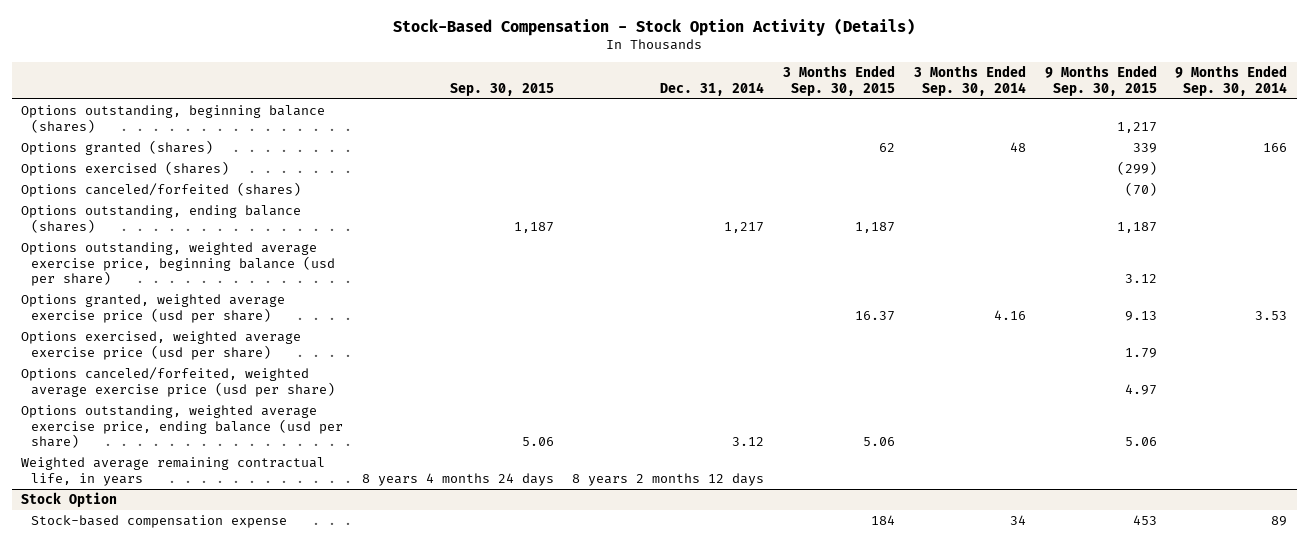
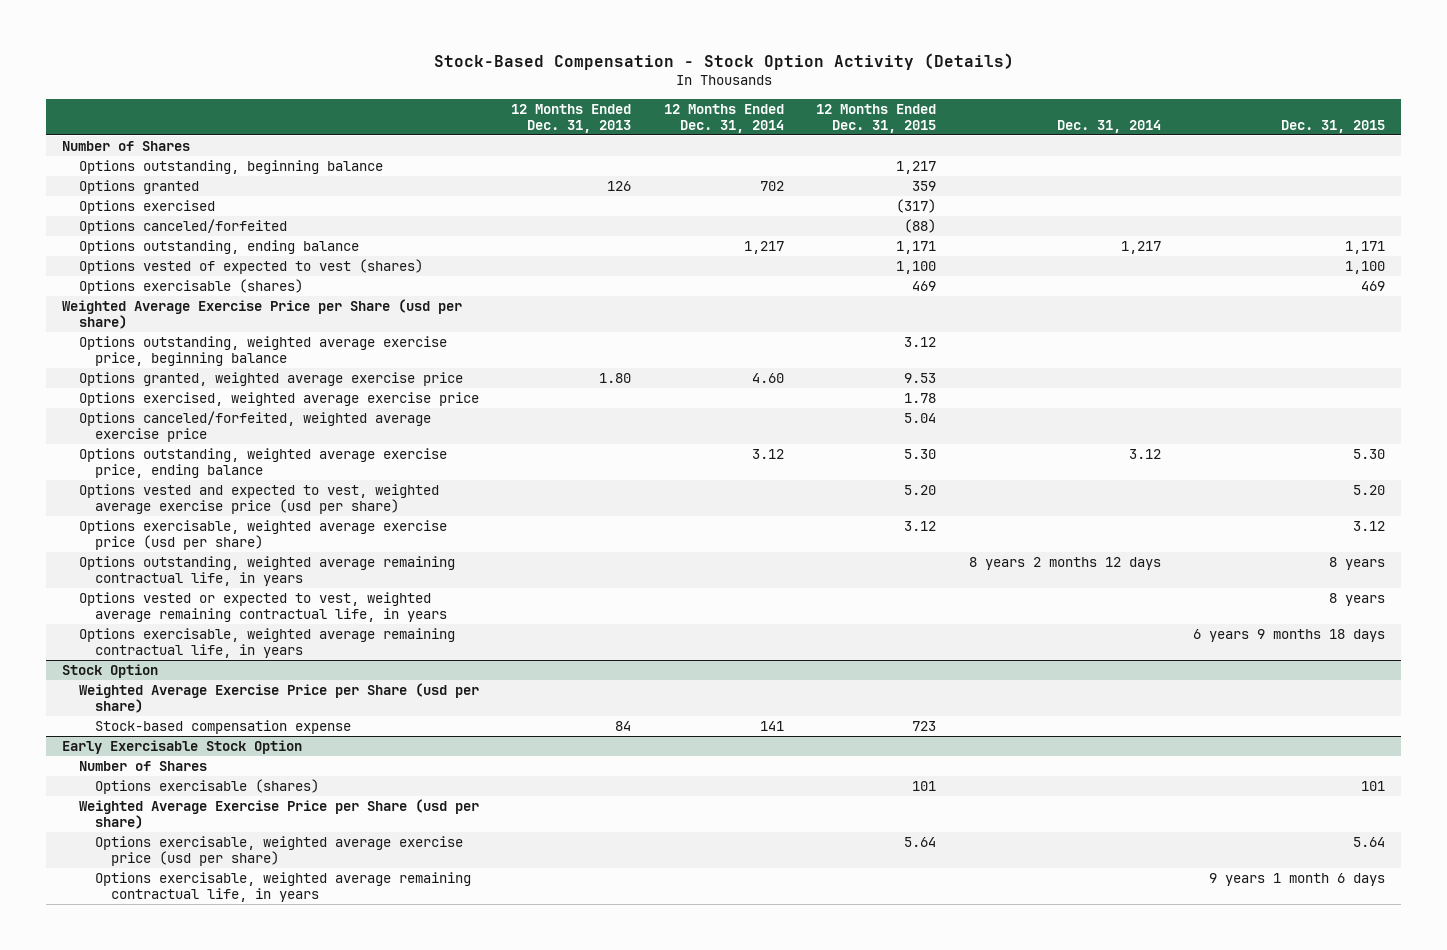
[449,82,554,96] Sep. 30, 2015 -> none
[783,64,896,96] 3 Months Ended Sep. 30, 2015 -> none
[913,64,1026,96] 3 Months Ended Sep. 30, 2014 -> none
[1044,64,1157,96] 9 Months Ended Sep. 30, 2015 -> none
[1175,64,1288,96] 9 Months Ended Sep. 30, 2014 -> none
none -> [511,103,632,134] 12 Months Ended Dec. 31, 2013
none -> [663,103,784,134] 12 Months Ended Dec. 31, 2014
none -> [816,103,937,134] 12 Months Ended Dec. 31, 2015
none -> [1281,120,1386,134] Dec. 31, 2015
none -> [62,140,191,151] Number of Shares
[20,104,325,133] Options outstanding, beginning balance (shares) -> [78,159,383,174] Options outstanding, beginning balance
[20,139,213,155] Options granted (shares) -> [78,179,199,194] Options granted
[20,160,229,176] Options exercised (shares) -> [78,199,215,214] Options exercised
[20,181,301,197] Options canceled/forfeited (shares) -> [78,218,287,234] Options canceled/forfeited
[20,204,301,233] Options outstanding, ending balance (shares) -> [78,239,359,254] Options outstanding, ending balance
none -> [78,258,423,274] Options vested of expected to vest (shares)
none -> [78,278,303,294] Options exercisable (shares)
none -> [62,298,463,330] Weighted Average Exercise Price per Share (usd per share)
[20,241,335,287] Options outstanding, weighted average exercise price, beginning balance (usd per share) -> [78,335,447,367] Options outstanding, weighted average exercise price, beginning balance
[20,293,285,323] Options granted, weighted average exercise price (usd per share) -> [78,371,463,386] Options granted, weighted average exercise price
[20,330,301,360] Options exercised, weighted average exercise price (usd per share) -> [78,391,479,406] Options exercised, weighted average exercise price
[20,366,335,397] Options canceled/forfeited, weighted average exercise price (usd per share) -> [78,410,431,443] Options canceled/forfeited, weighted average exercise price
[20,404,343,449] Options outstanding, weighted average exercise price, ending balance (usd per share) -> [78,447,447,479] Options outstanding, weighted average exercise price, ending balance
none -> [78,483,439,515] Options vested and expected to vest, weighted average exercise price (usd per share)
none -> [78,519,447,551] Options exercisable, weighted average exercise price (usd per share)
[20,456,325,486] Weighted average remaining contractual life, in years -> [78,555,455,587] Options outstanding, weighted average remaining contractual life, in years
none -> [78,591,448,623] Options vested or expected to vest, weighted average remaining contractual life, in years
none -> [78,627,455,659] Options exercisable, weighted average remaining contractual life, in years
none -> [78,682,479,714] Weighted Average Exercise Price per Share (usd per share)
none -> [62,739,303,754] Early Exercisable Stock Option
none -> [78,760,207,771] Number of Shares
none -> [95,778,320,794] Options exercisable (shares)
none -> [78,798,479,830] Weighted Average Exercise Price per Share (usd per share)
none -> [95,835,464,867] Options exercisable, weighted average exercise price (usd per share)
none -> [95,871,472,903] Options exercisable, weighted average remaining contractual life, in years

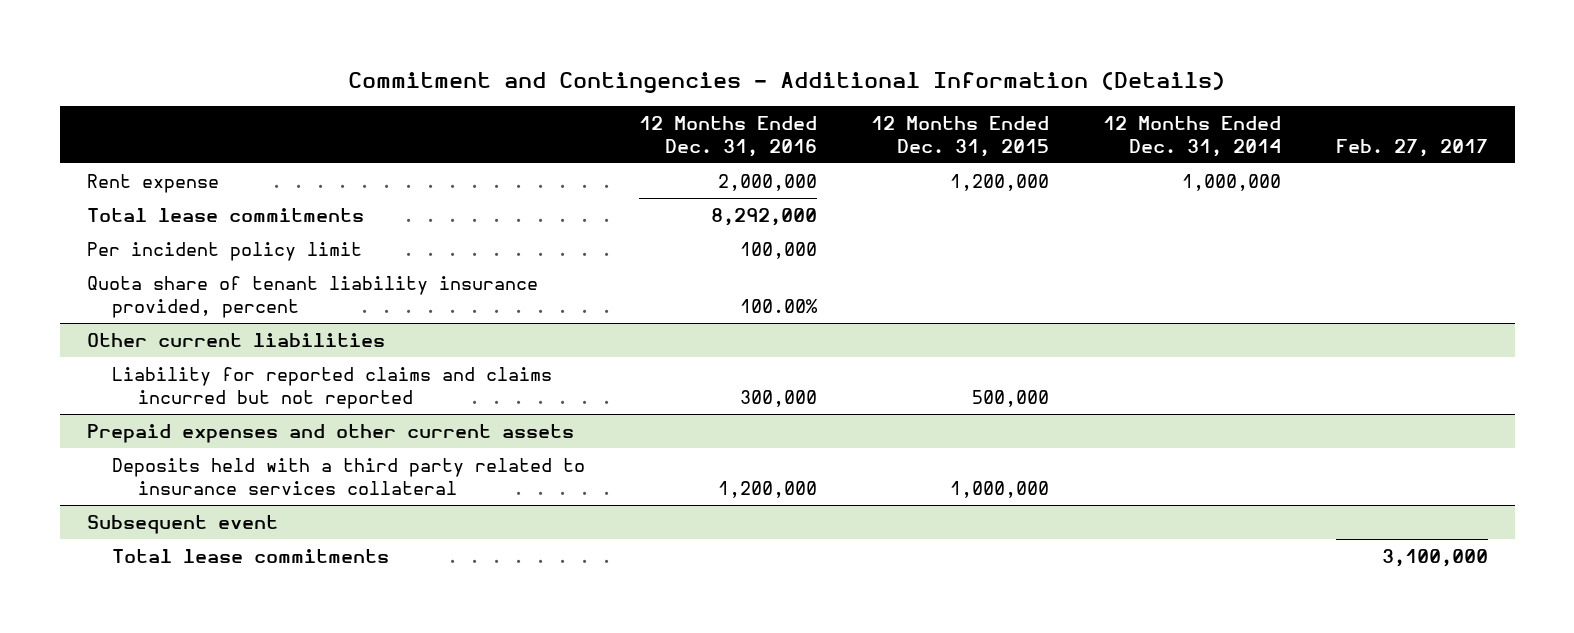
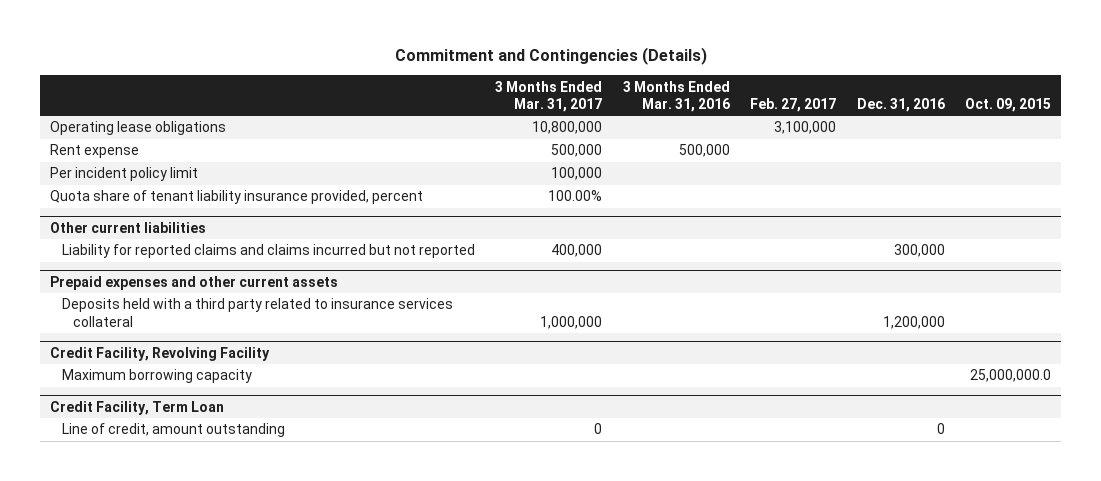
[348,71,1226,93] Commitment and Contingencies - Additional Information (Details) -> [394,47,707,66] Commitment and Contingencies (Details)
[639,115,818,157] 12 Months Ended Dec. 31, 2016 -> none
[871,115,1050,157] 12 Months Ended Dec. 31, 2015 -> none
[1103,115,1282,157] 12 Months Ended Dec. 31, 2014 -> none
none -> [495,80,603,112] 3 Months Ended Mar. 31, 2017
none -> [622,80,730,112] 3 Months Ended Mar. 31, 2016
none -> [856,97,945,112] Dec. 31, 2016
none -> [965,97,1052,112] Oct. 09, 2015
none -> [49,121,226,136] Operating lease obligations
[86,208,364,223] Total lease commitments -> none
[86,515,278,535] Subsequent event -> none
[112,549,390,564] Total lease commitments -> none
none -> [49,347,270,362] Credit Facility, Revolving Facility
none -> [61,369,252,384] Maximum borrowing capacity
none -> [49,401,224,416] Credit Facility, Term Loan
none -> [61,423,285,438] Line of credit, amount outstanding

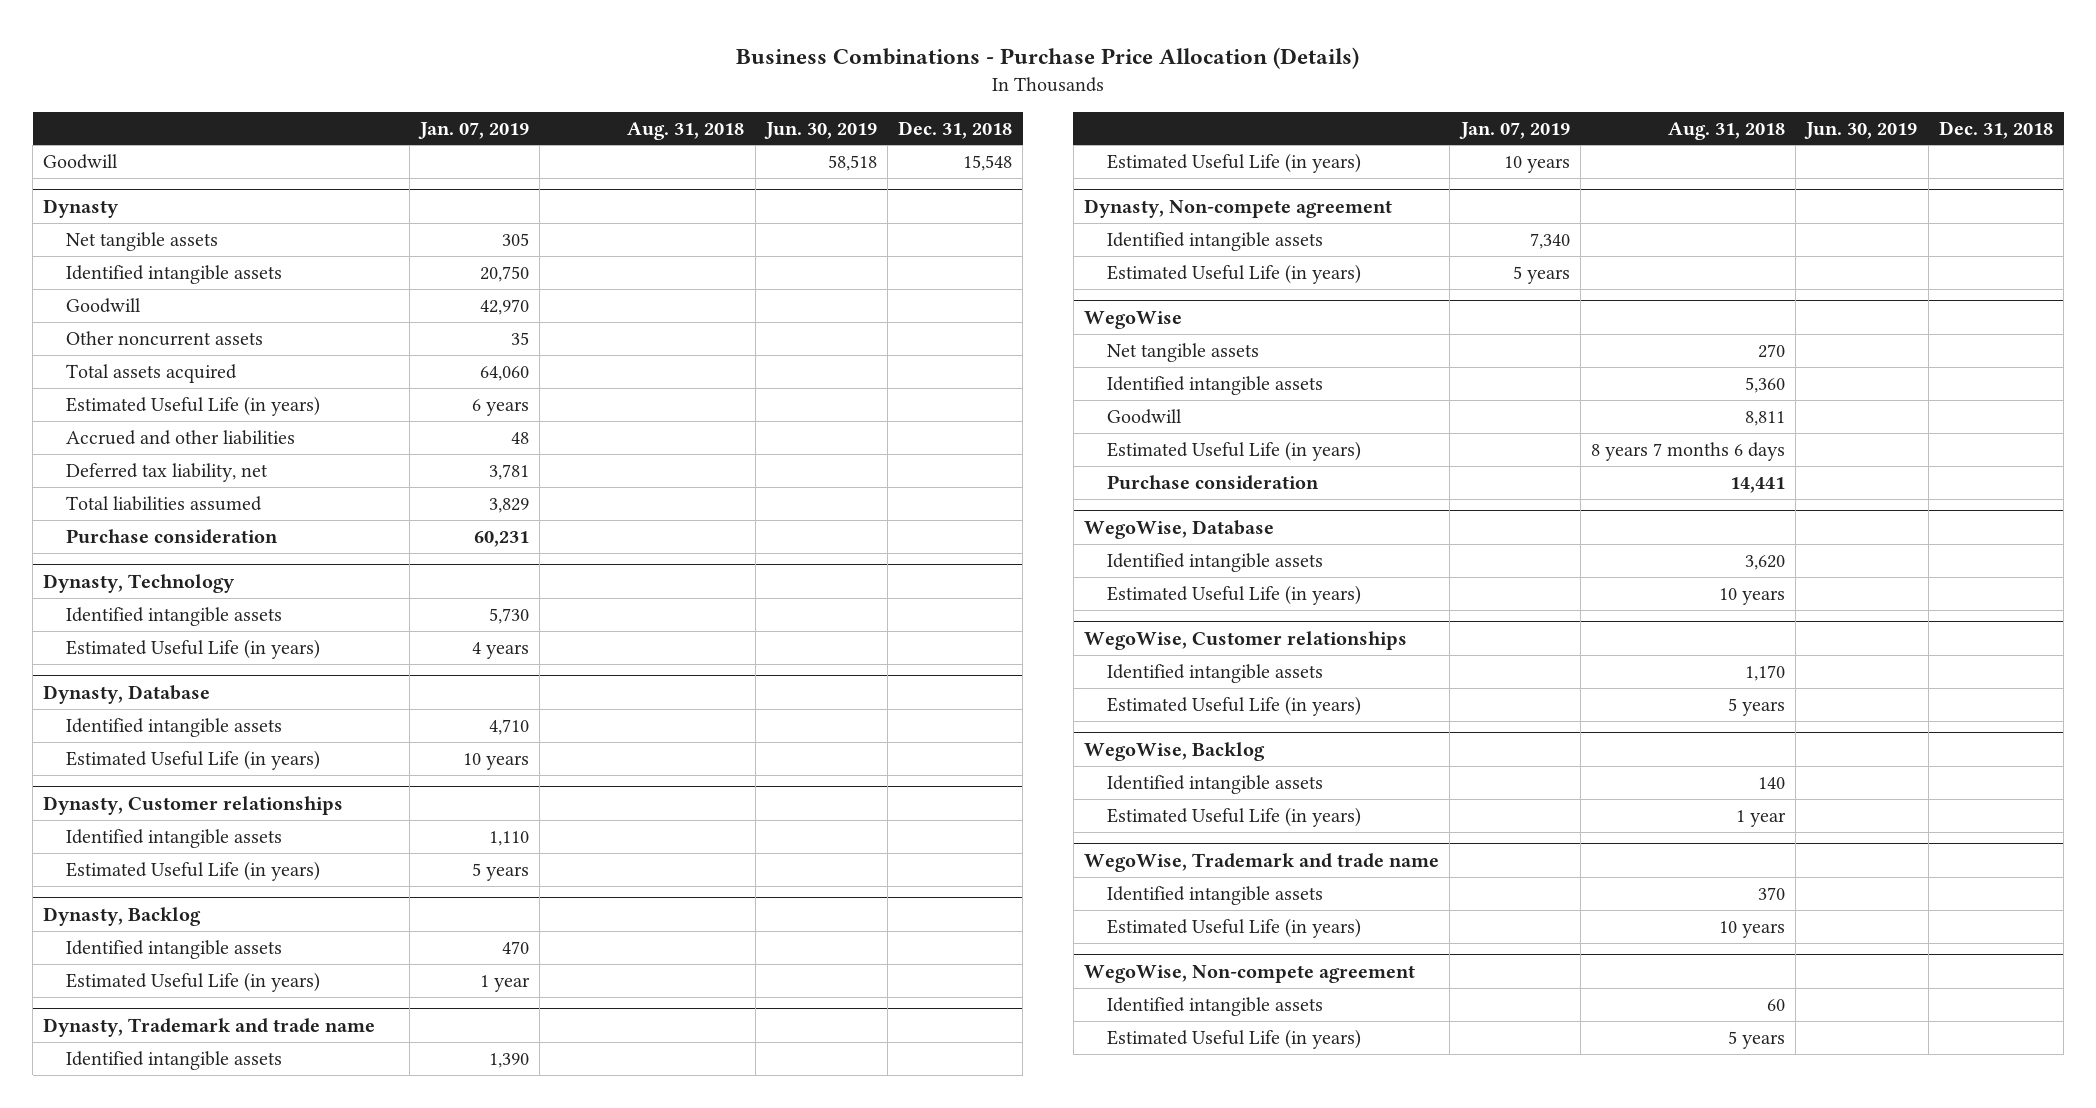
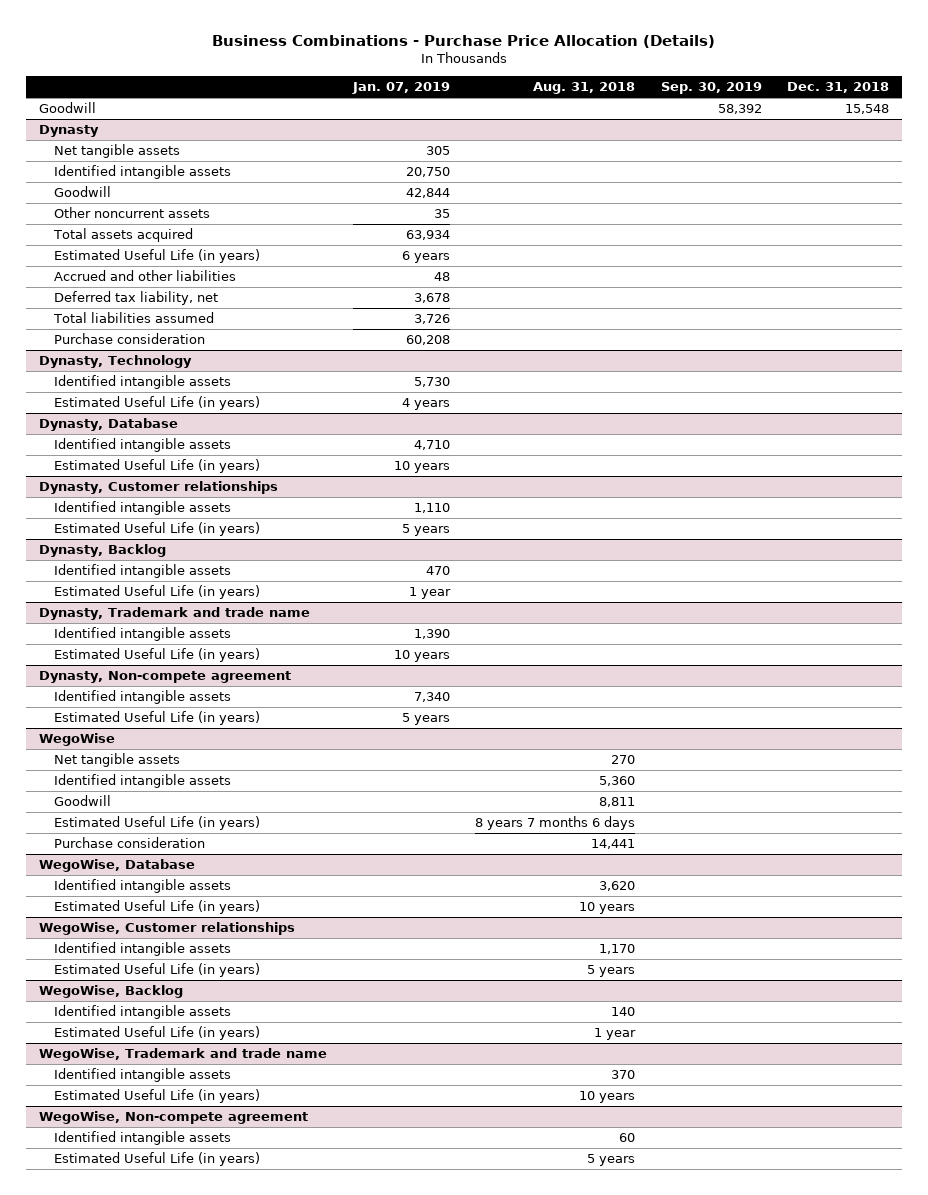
[763,121,877,139] Jun. 30, 2019 -> none
none -> [660,81,762,94] Sep. 30, 2019
[479,299,529,316] 42,970 -> [405,188,450,199] 42,844
[479,366,529,382] 64,060 -> [405,230,450,241] 63,934
[488,464,529,481] 3,781 -> [413,293,450,304] 3,678
[488,498,529,514] 3,829 -> [413,314,450,325] 3,726
[473,531,529,548] 60,231 -> [405,335,450,346] 60,208

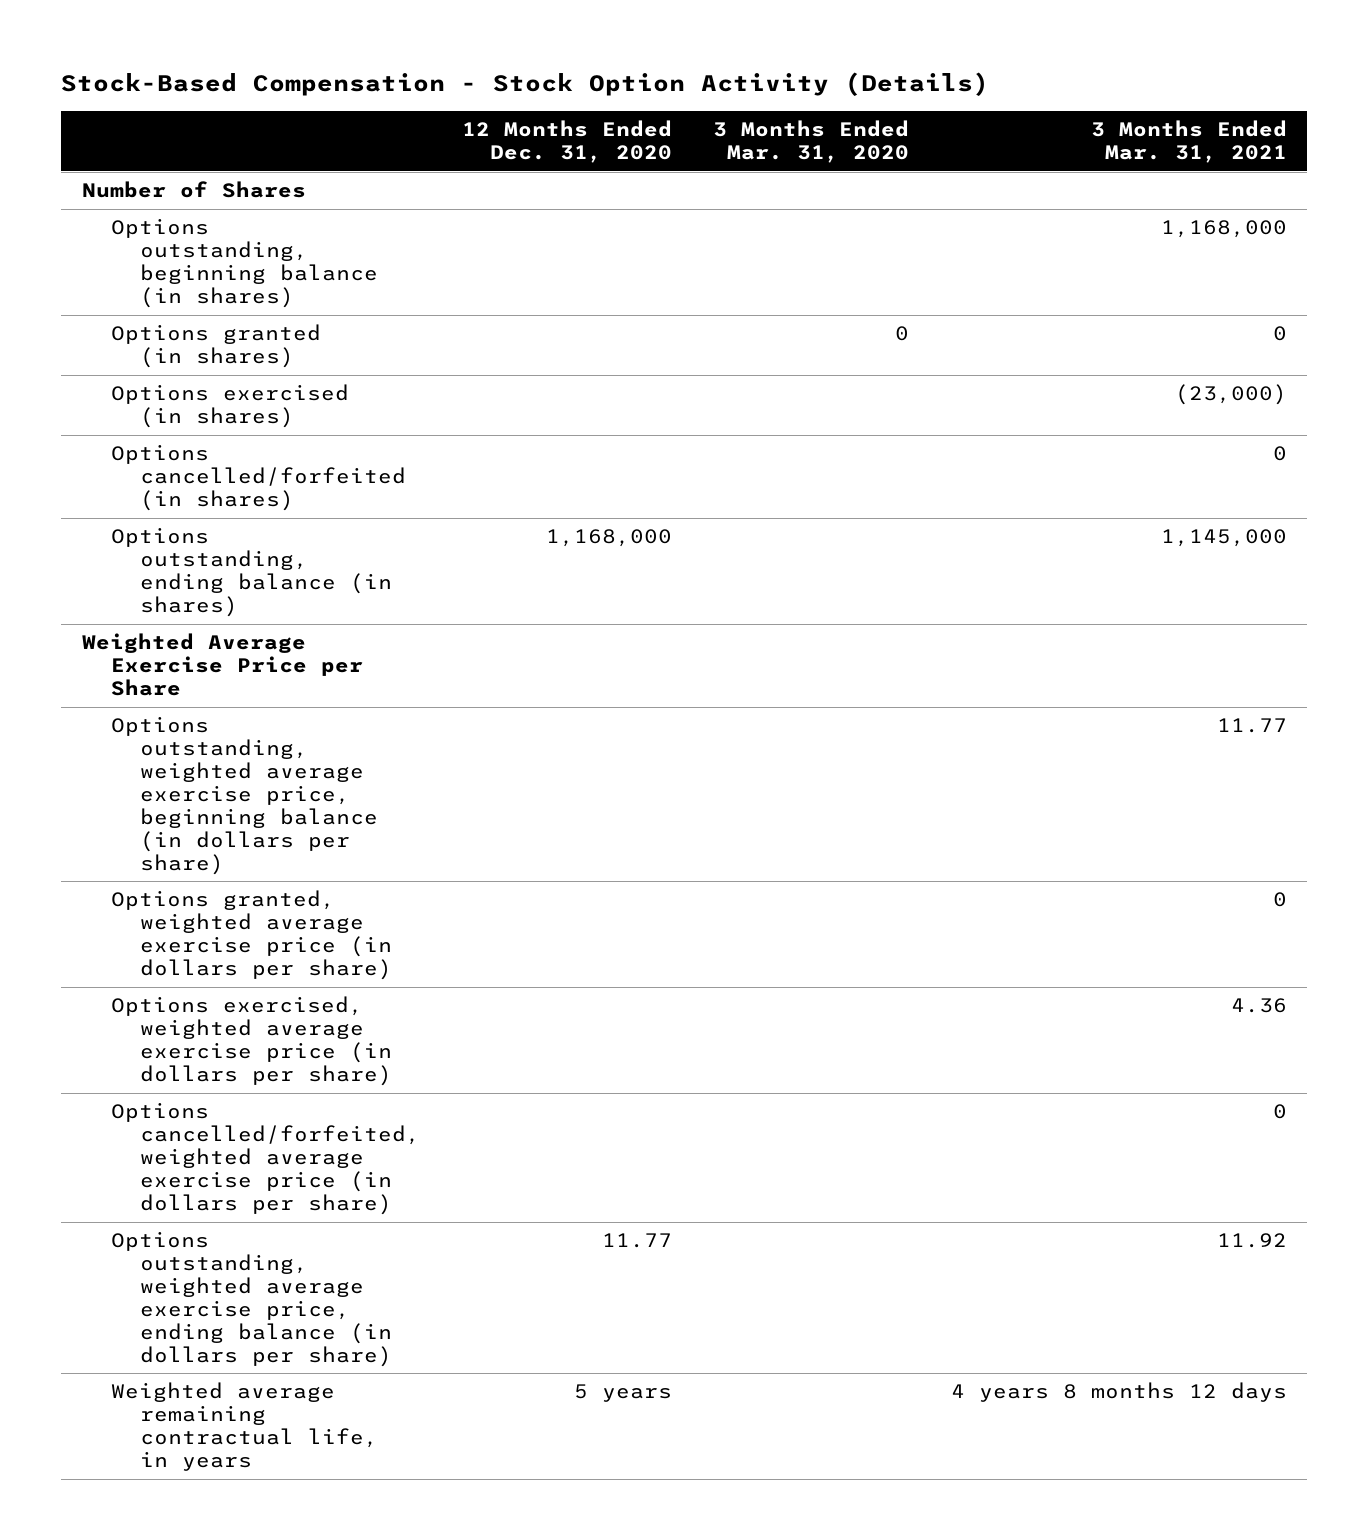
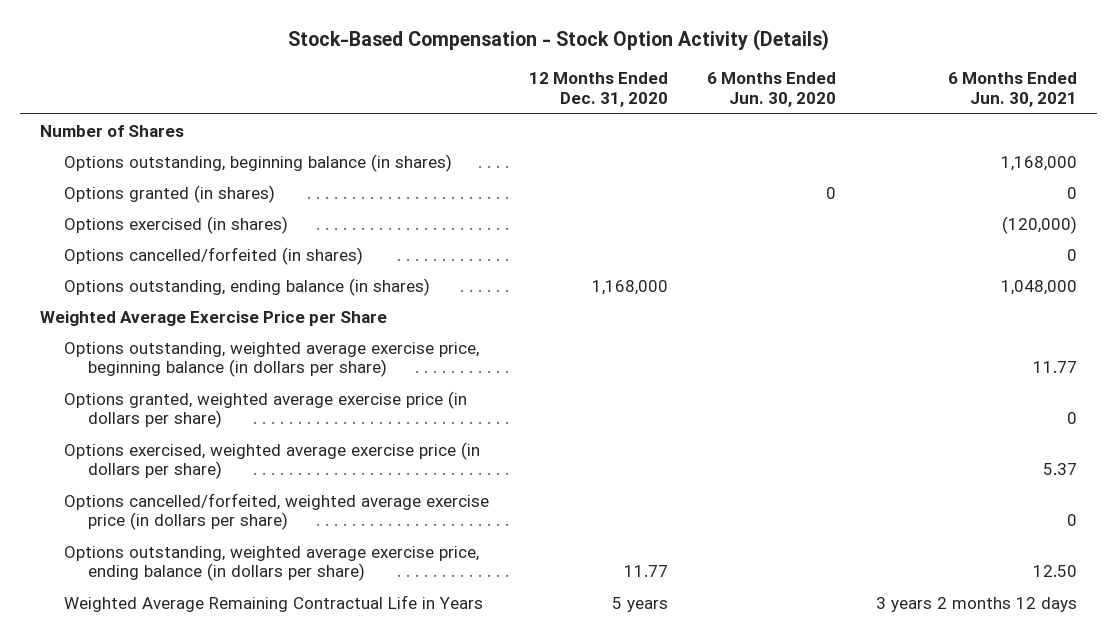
[713,119,910,163] 3 Months Ended Mar. 31, 2020 -> none
[1090,119,1287,163] 3 Months Ended Mar. 31, 2021 -> none
none -> [707,72,837,107] 6 Months Ended Jun. 30, 2020
none -> [948,72,1078,107] 6 Months Ended Jun. 30, 2021
[111,1382,379,1471] Weighted average remaining contractual life, in years -> [63,594,483,612] Weighted Average Remaining Contractual Life in Years

